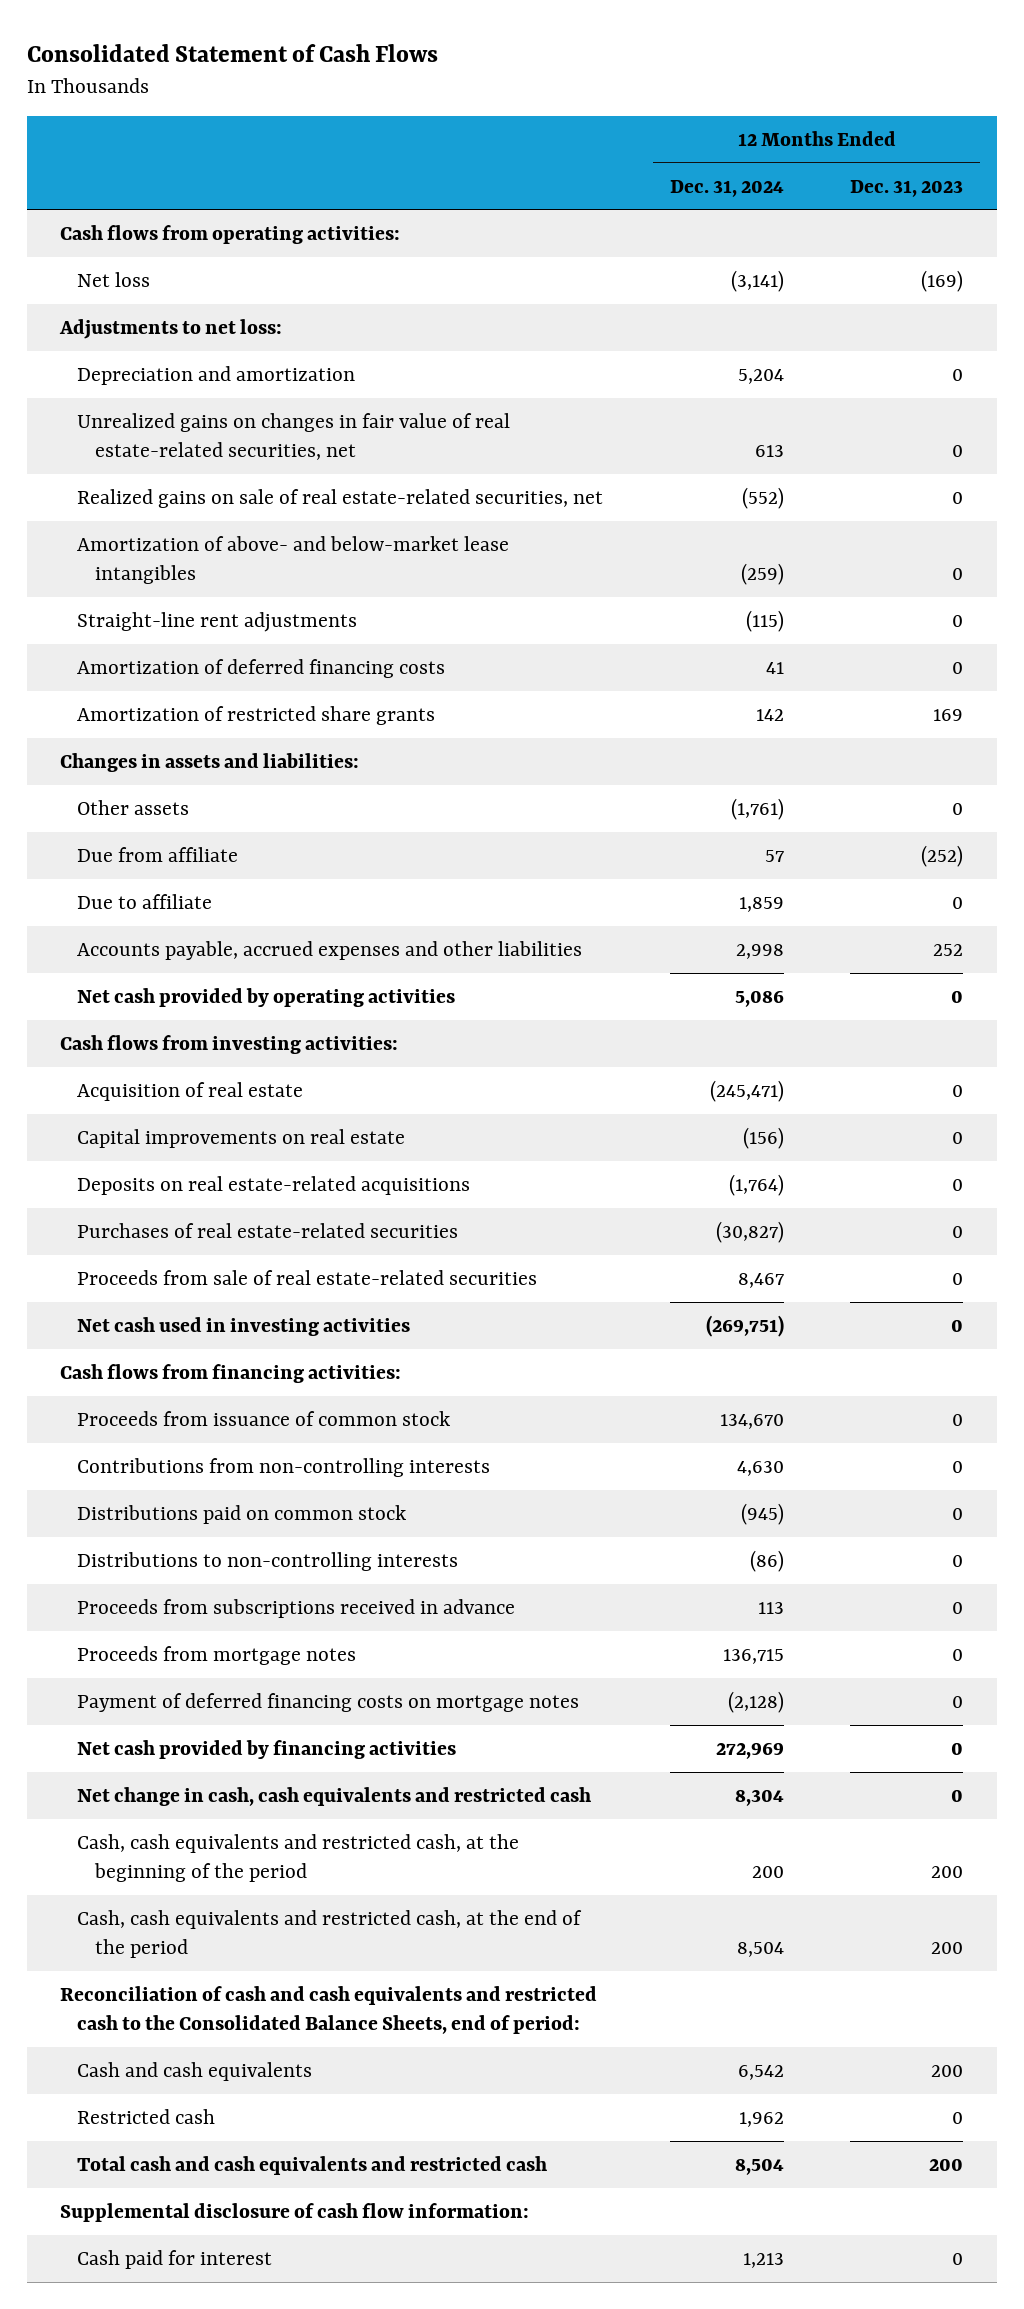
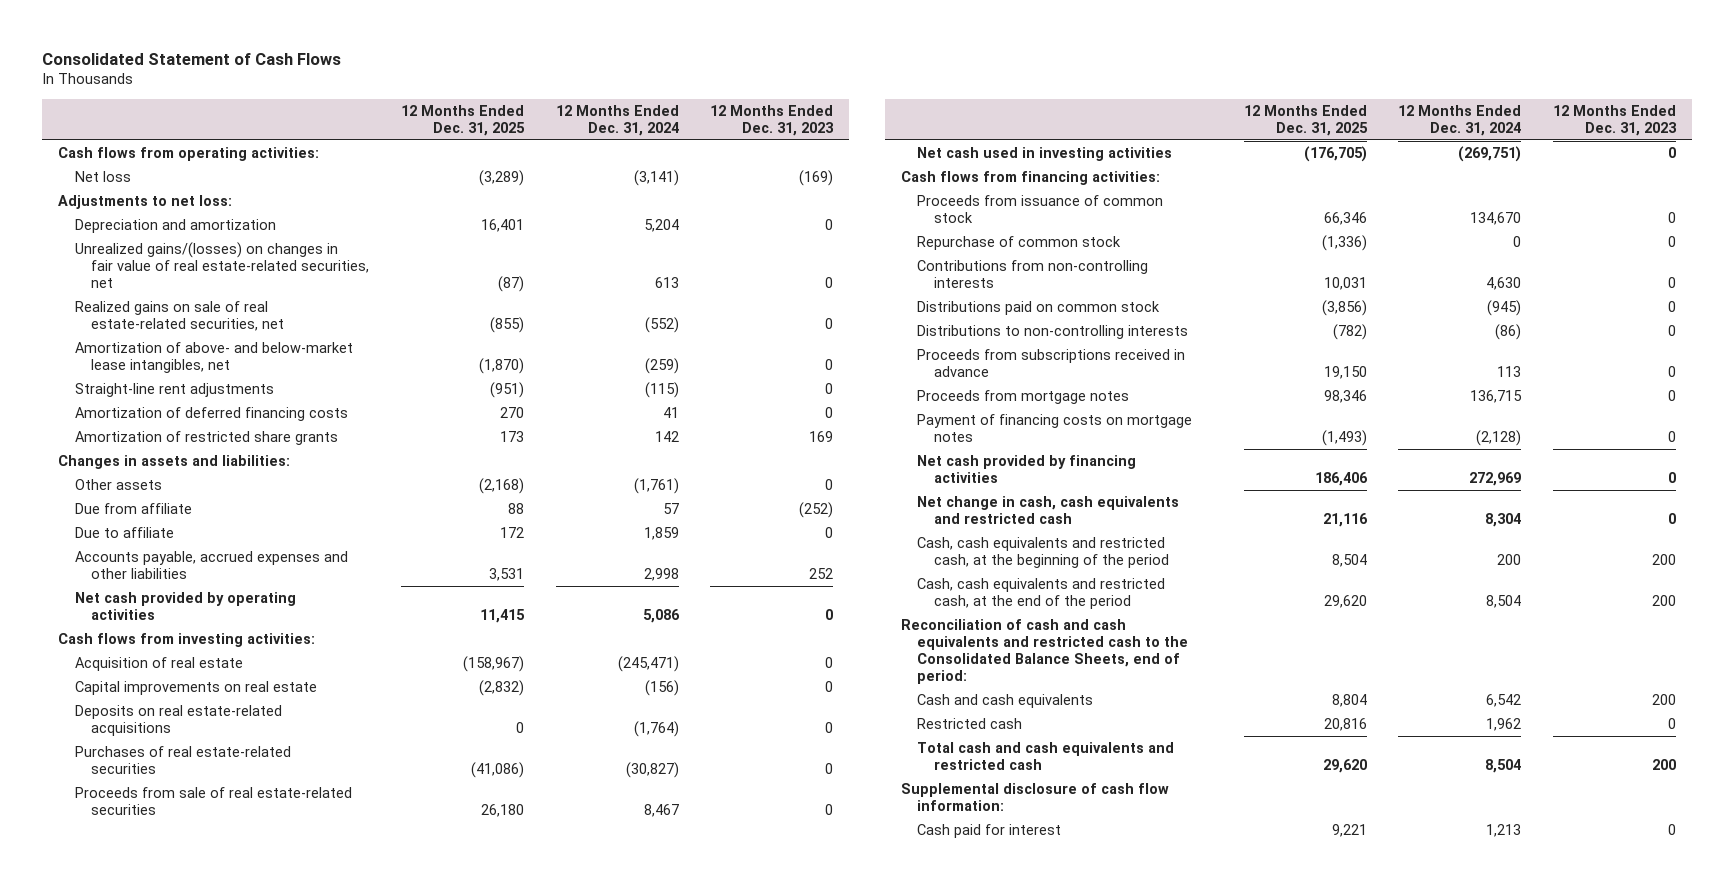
none -> [400,104,525,136] 12 Months Ended Dec. 31, 2025
[77,412,511,461] Unrealized gains on changes in fair value of real estate-related securities, net -> [74,242,370,289] Unrealized gains/(losses) on changes in fair value of real estate-related securities, net
[77,535,510,585] Amortization of above- and below-market lease intangibles -> [74,342,353,374] Amortization of above- and below-market lease intangibles, net
none -> [917,236,1122,251] Repurchase of common stock
[77,1692,580,1712] Payment of deferred financing costs on mortgage notes -> [917,414,1193,443] Payment of financing costs on mortgage notes

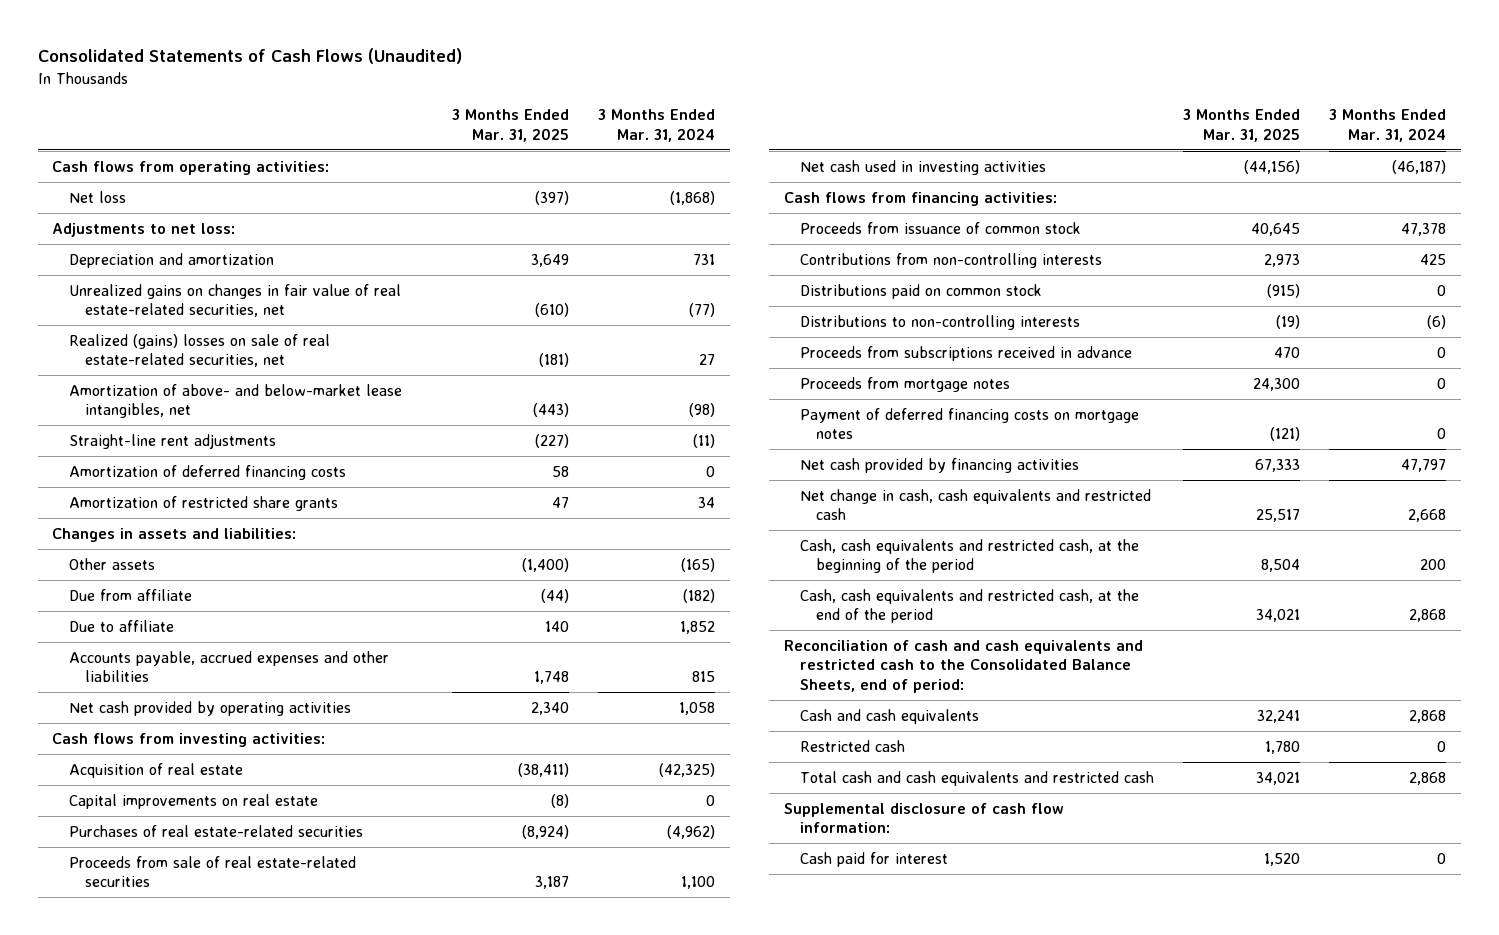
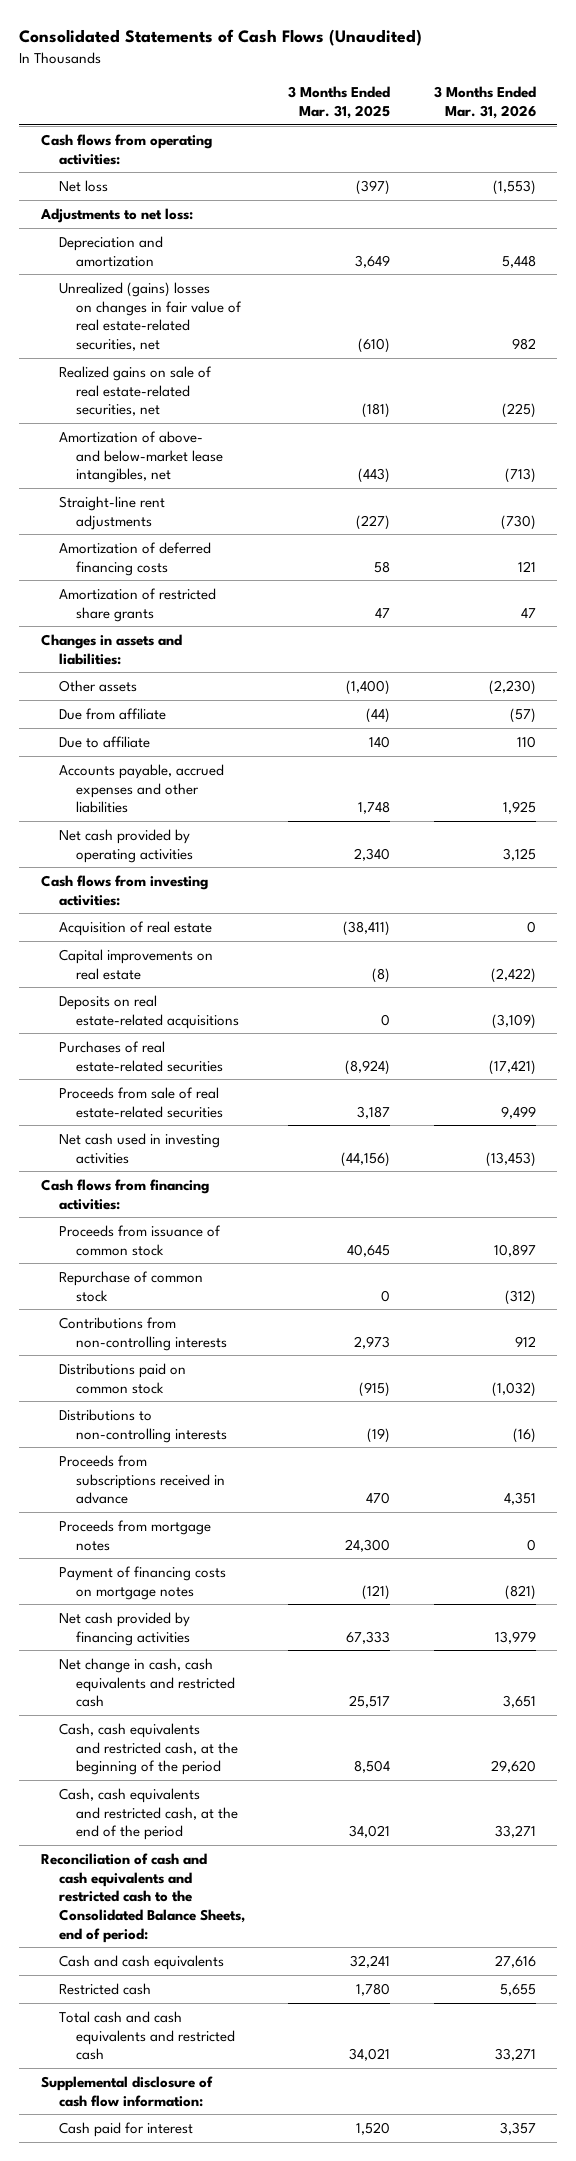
[598,109,716,142] 3 Months Ended Mar. 31, 2024 -> none
none -> [433,86,536,119] 3 Months Ended Mar. 31, 2026
[68,283,401,318] Unrealized gains on changes in fair value of real estate-related securities, net -> [58,281,243,351] Unrealized (gains) losses on changes in fair value of real estate-related securities, net
[68,333,330,368] Realized (gains) losses on sale of real estate-related securities, net -> [58,365,212,417] Realized gains on sale of real estate-related securities, net
none -> [58,994,240,1029] Deposits on real estate-related acquisitions
none -> [58,1270,203,1302] Repurchase of common stock
[800,407,1140,440] Payment of deferred financing costs on mortgage notes -> [58,1565,226,1600] Payment of financing costs on mortgage notes

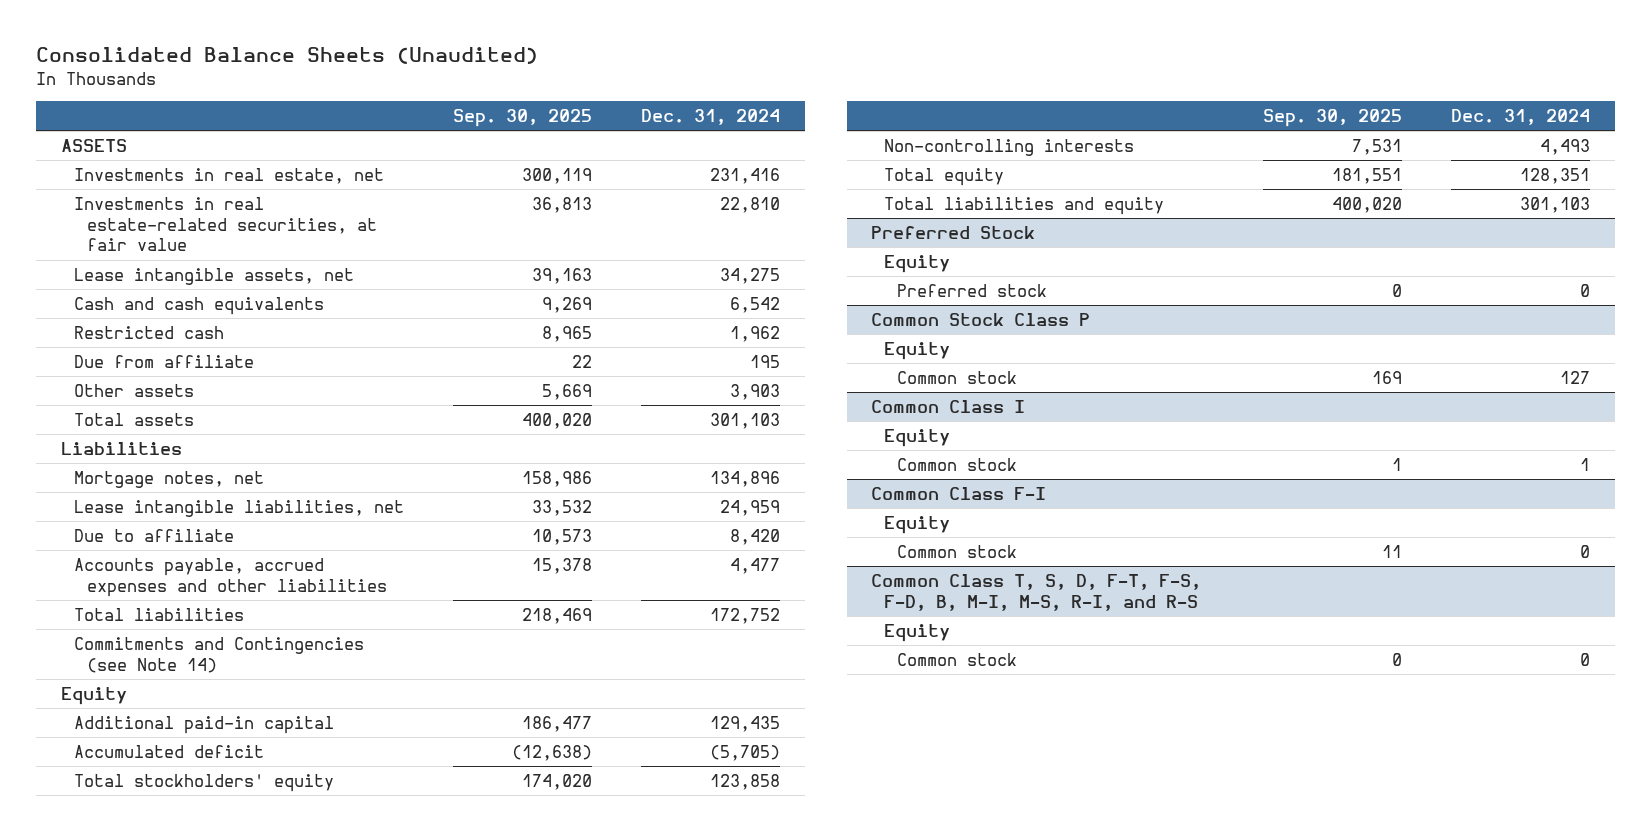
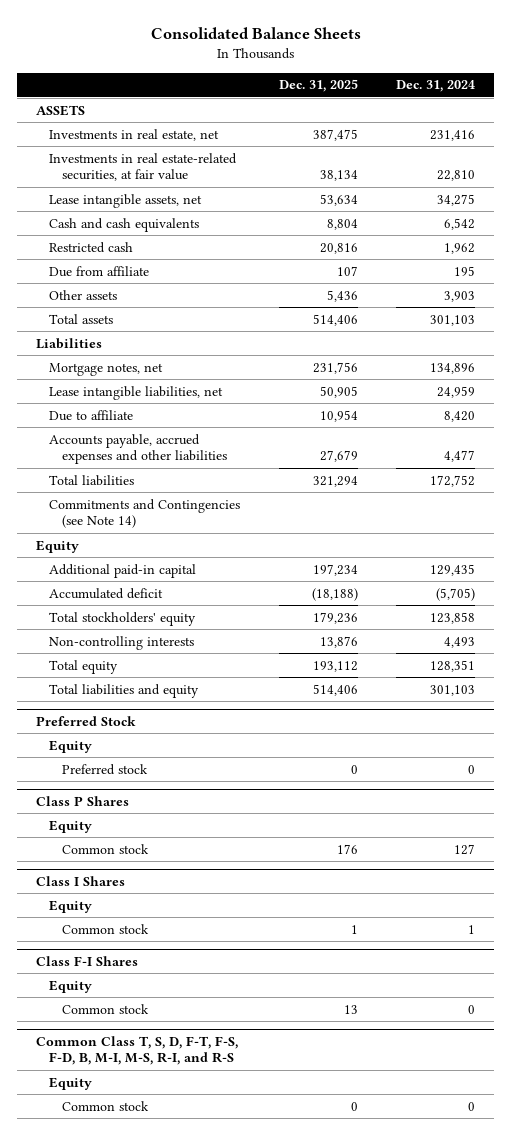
[36,47,539,65] Consolidated Balance Sheets (Unaudited) -> [150,27,361,40] Consolidated Balance Sheets
[453,109,593,128] Sep. 30, 2025 -> none
none -> [278,79,358,93] Dec. 31, 2025
[871,312,1091,326] Common Stock Class P -> [36,795,130,806] Class P Shares
[871,399,1026,413] Common Class I -> [36,875,126,886] Class I Shares
[871,486,1047,500] Common Class F-I -> [36,955,139,966] Class F-I Shares

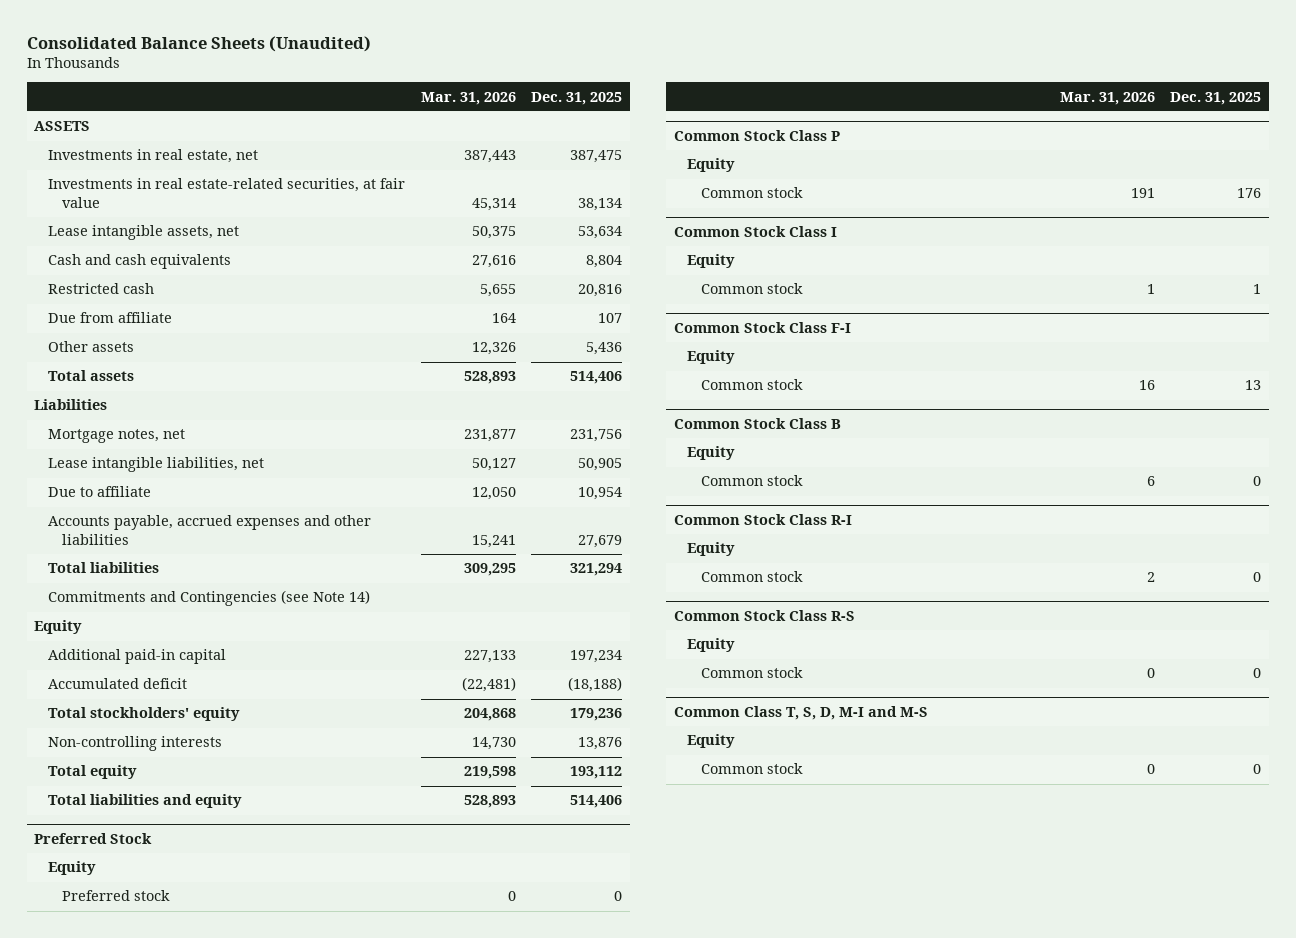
[150,27,361,40] Consolidated Balance Sheets -> [26,35,371,52] Consolidated Balance Sheets (Unaudited)
[395,80,475,93] Dec. 31, 2024 -> none
none -> [420,91,516,105] Mar. 31, 2026
[36,795,130,806] Class P Shares -> [673,129,840,141] Common Stock Class P
[36,875,126,886] Class I Shares -> [673,225,837,237] Common Stock Class I
[36,955,139,966] Class F-I Shares -> [673,321,851,333] Common Stock Class F-I
[36,1035,239,1066] Common Class T, S, D, F-T, F-S, F-D, B, M-I, M-S, R-I, and R-S -> none
none -> [673,417,841,429] Common Stock Class B
none -> [673,513,852,525] Common Stock Class R-I
none -> [687,542,736,557] Equity
none -> [701,571,804,583] Common stock
none -> [673,609,855,621] Common Stock Class R-S
none -> [687,638,736,653] Equity
none -> [701,667,804,679] Common stock
none -> [673,705,928,720] Common Class T, S, D, M-I and M-S
none -> [687,734,736,749] Equity
none -> [701,763,804,775] Common stock

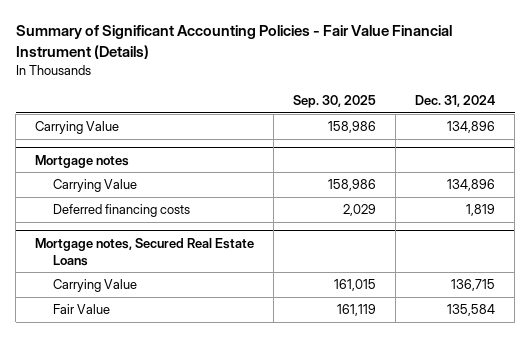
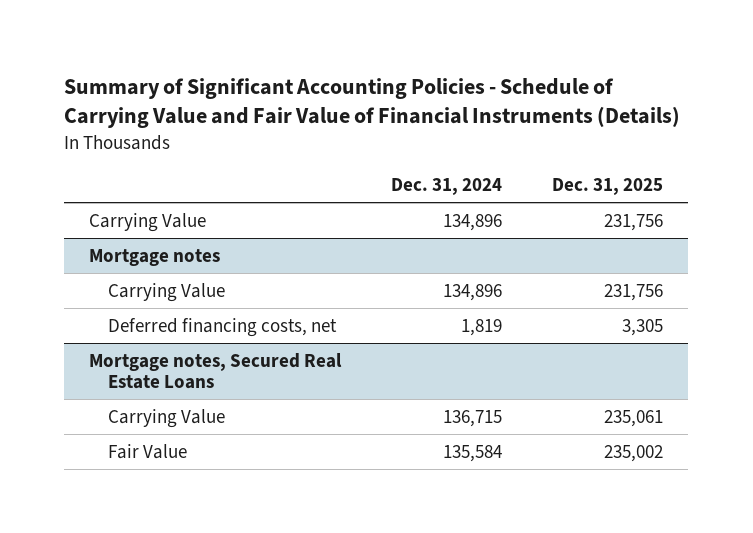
[15,25,452,59] Summary of Significant Accounting Policies - Fair Value Financial Instrument (Details) -> [64,77,681,129] Summary of Significant Accounting Policies - Schedule of Carrying Value and Fair Value of Financial Instruments (Details)
[293,95,377,109] Sep. 30, 2025 -> none
none -> [552,178,664,196] Dec. 31, 2025
[52,204,190,218] Deferred financing costs -> [107,317,337,337] Deferred financing costs, net

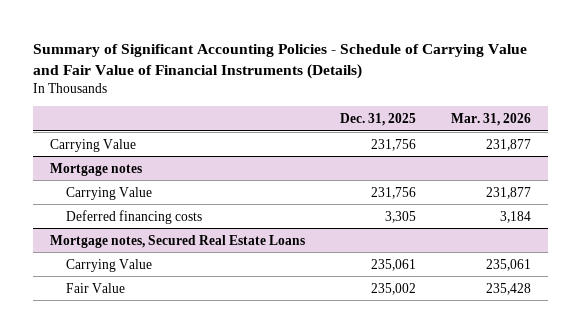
[391,178,503,196] Dec. 31, 2024 -> none
none -> [450,112,531,126] Mar. 31, 2026
[107,317,337,337] Deferred financing costs, net -> [66,209,203,224] Deferred financing costs

